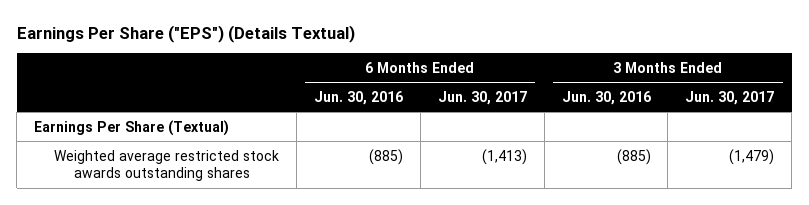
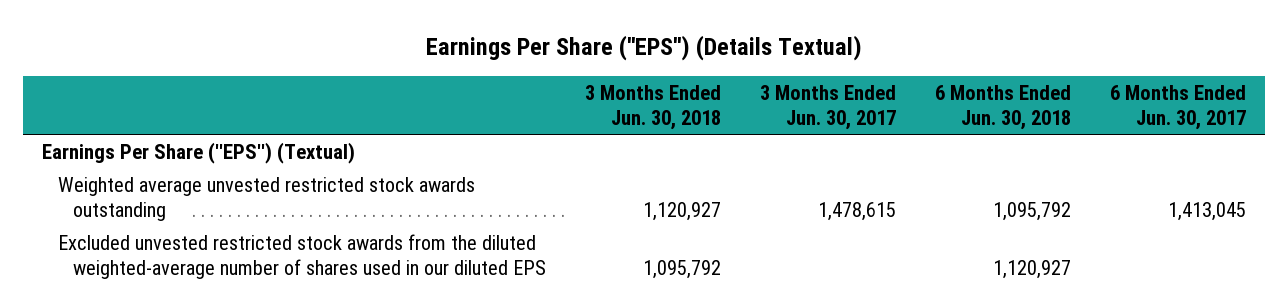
[16,24,355,43] Earnings Per Share ("EPS") (Details Textual) -> [425,34,862,61] Earnings Per Share (''EPS'') (Details Textual)
[313,90,403,105] Jun. 30, 2016 -> none
[561,90,651,105] Jun. 30, 2016 -> none
none -> [584,84,721,130] 3 Months Ended Jun. 30, 2018
none -> [934,84,1071,130] 6 Months Ended Jun. 30, 2018
[34,119,230,136] Earnings Per Share (Textual) -> [42,141,356,164] Earnings Per Share (''EPS'') (Textual)
[54,149,280,182] Weighted average restricted stock awards outstanding shares -> [57,176,475,222] Weighted average unvested restricted stock awards outstanding
[481,148,527,165] (1,413) -> [1167,202,1246,222] 1,413,045
[729,148,775,165] (1,479) -> [817,202,896,222] 1,478,615
none -> [57,233,546,280] Excluded unvested restricted stock awards from the diluted weighted-average number of shares used in our diluted EPS

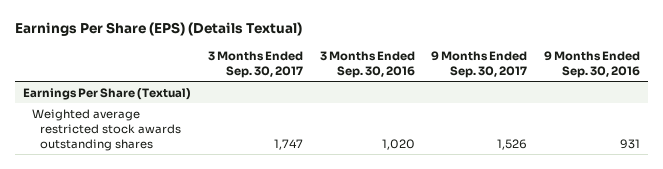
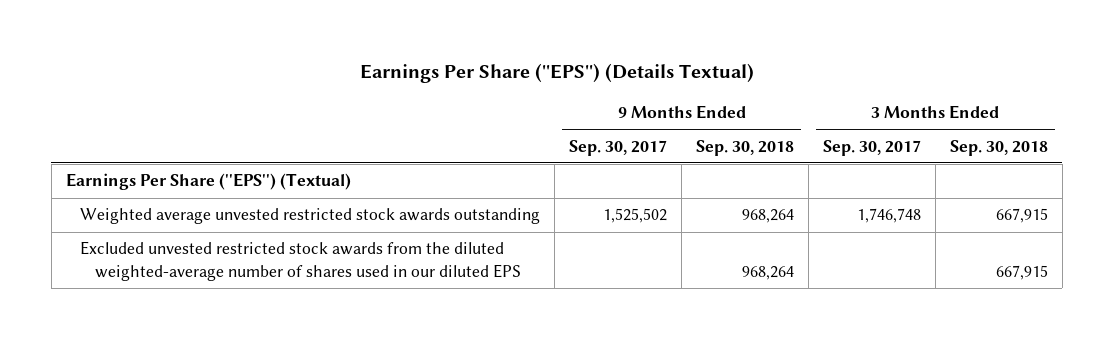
[15,22,303,37] Earnings Per Share (EPS) (Details Textual) -> [359,63,754,84] Earnings Per Share (''EPS'') (Details Textual)
[319,50,415,78] 3 Months Ended Sep. 30, 2016 -> none
[543,50,640,78] 9 Months Ended Sep. 30, 2016 -> none
none -> [696,139,795,156] Sep. 30, 2018
none -> [949,139,1048,156] Sep. 30, 2018
[23,87,192,100] Earnings Per Share (Textual) -> [65,173,351,191] Earnings Per Share (''EPS'') (Textual)
[31,108,181,151] Weighted average restricted stock awards outstanding shares -> [80,208,541,225] Weighted average unvested restricted stock awards outstanding
[274,138,304,150] 1,747 -> [856,208,921,224] 1,746,748
[497,138,528,150] 1,526 -> [603,208,668,224] 1,525,502
none -> [80,241,522,281] Excluded unvested restricted stock awards from the diluted weighted-average number of shares used in our diluted EPS

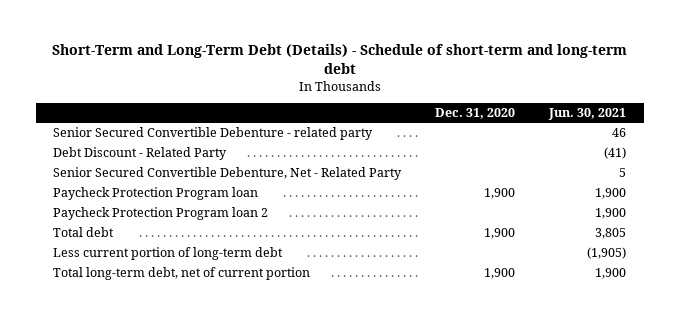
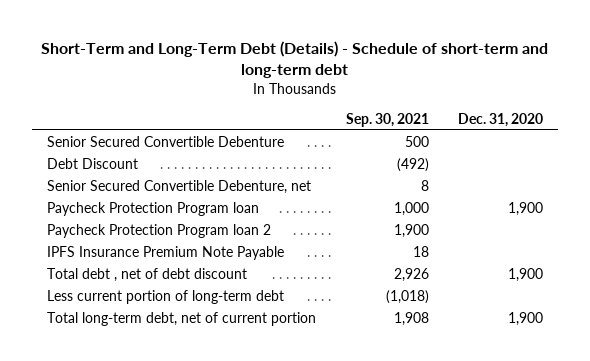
[548,108,627,121] Jun. 30, 2021 -> none
none -> [345,112,429,127] Sep. 30, 2021
[52,127,373,141] Senior Secured Convertible Debenture - related party -> [47,135,285,147] Senior Secured Convertible Debenture
[52,147,227,161] Debt Discount - Related Party -> [47,157,139,169] Debt Discount
[52,167,402,181] Senior Secured Convertible Debenture, Net - Related Party -> [47,179,312,194] Senior Secured Convertible Debenture, net
none -> [47,245,285,260] IPFS Insurance Premium Note Payable
[52,227,114,238] Total debt -> [47,267,248,282] Total debt , net of debt discount

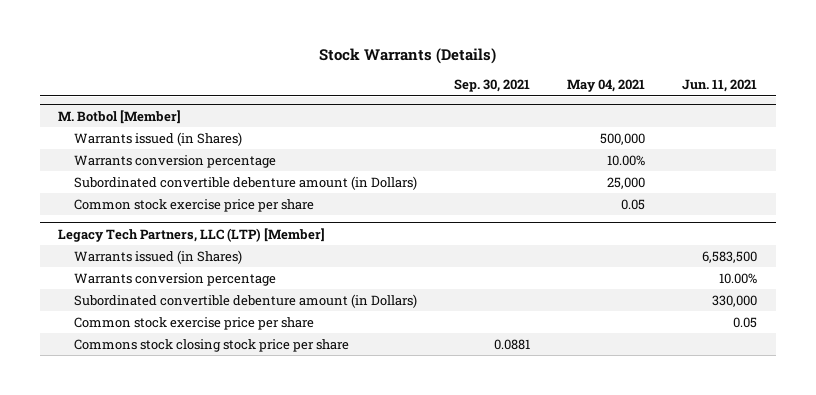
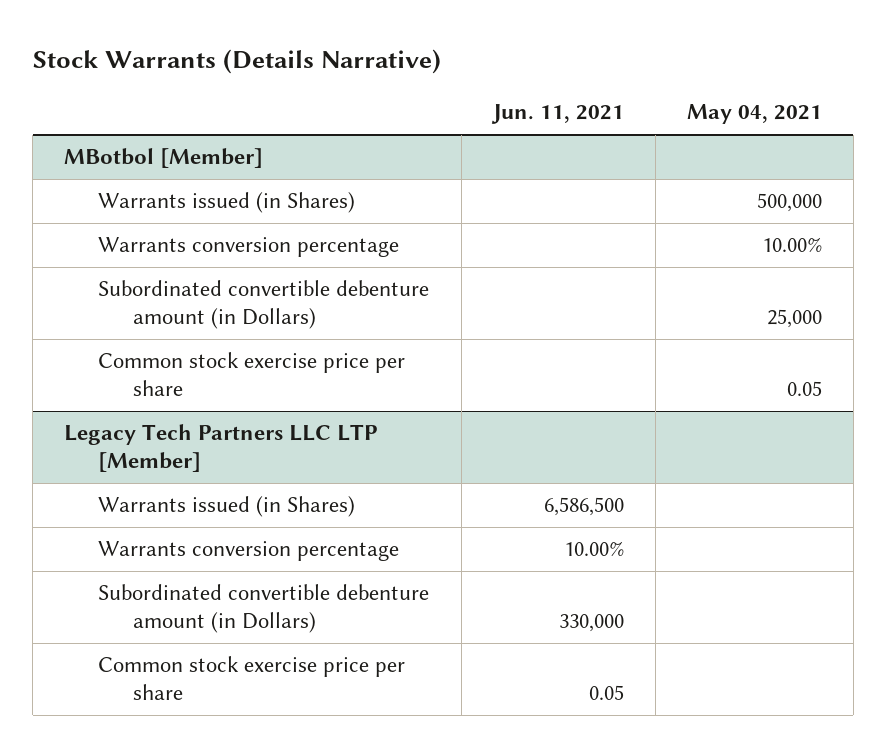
[318,48,496,65] Stock Warrants (Details) -> [32,48,441,74] Stock Warrants (Details Narrative)
[454,79,531,93] Sep. 30, 2021 -> none
[58,109,182,124] M. Botbol [Member] -> [64,148,264,169] MBotbol [Member]
[58,227,326,242] Legacy Tech Partners, LLC (LTP) [Member] -> [64,424,378,472] Legacy Tech Partners LLC LTP [Member]
[702,250,758,263] 6,583,500 -> [543,497,624,517] 6,586,500
[74,338,350,352] Commons stock closing stock price per share -> none

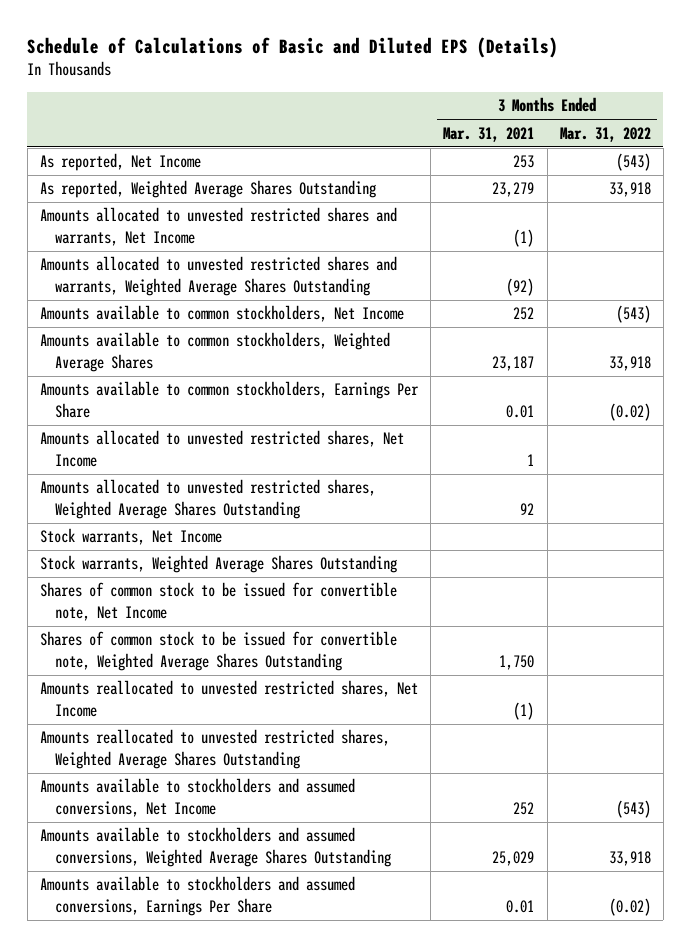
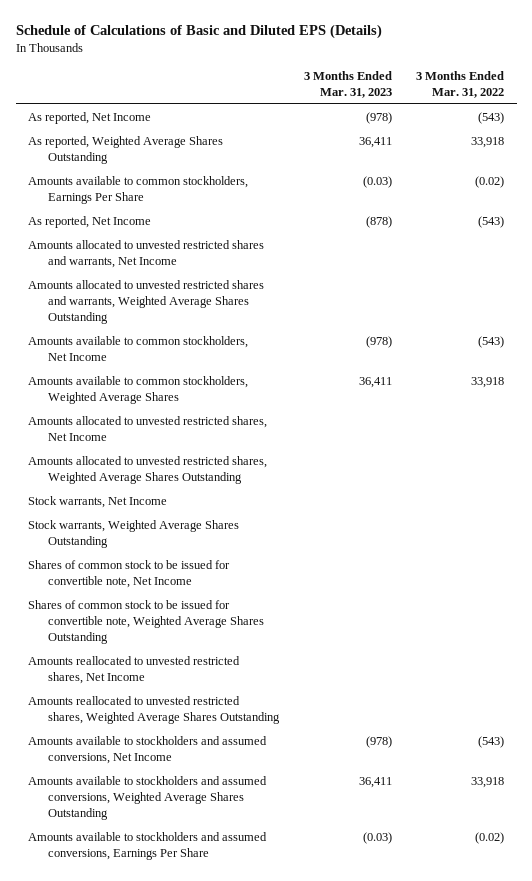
[443,126,535,142] Mar. 31, 2021 -> none
none -> [303,71,392,98] 3 Months Ended Mar. 31, 2023
[40,381,420,418] Amounts available to common stockholders, Earnings Per Share -> [28,175,249,204] Amounts available to common stockholders, Earnings Per Share
none -> [28,215,152,228] As reported, Net Income

